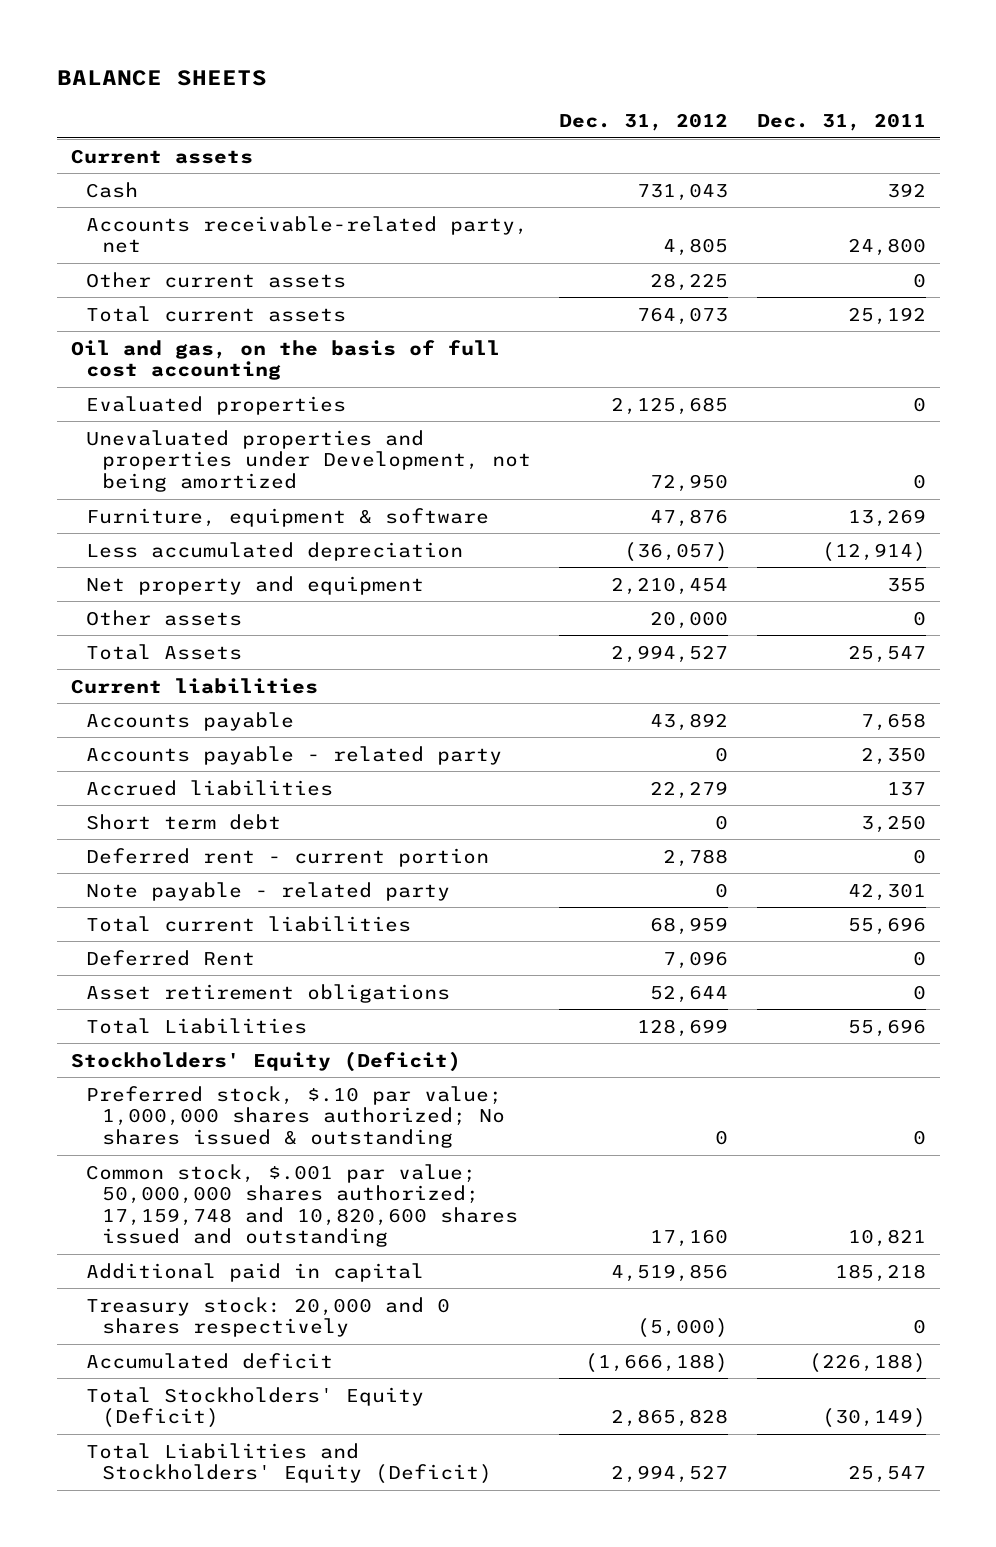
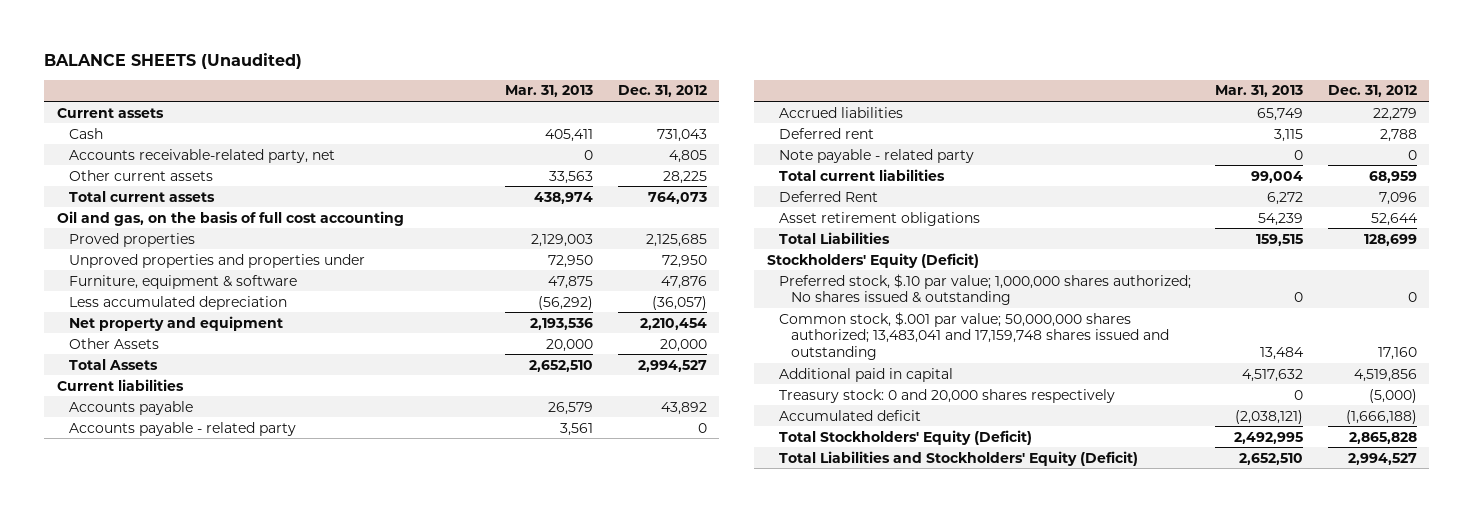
[56,70,267,87] BALANCE SHEETS -> [44,52,303,69] BALANCE SHEETS (Unaudited)
[756,113,926,132] Dec. 31, 2011 -> none
none -> [505,85,594,98] Mar. 31, 2013
[86,395,347,415] Evaluated properties -> [68,232,195,247] Proved properties
[86,429,531,492] Unevaluated properties and properties under Development, not being amortized -> [68,253,365,268] Unproved properties and properties under
[86,609,243,626] Other assets -> [68,337,159,349] Other Assets
[86,813,282,830] Short term debt -> none
[86,847,490,867] Deferred rent - current portion -> [778,127,874,139] Deferred rent
[86,1163,518,1248] Common stock, $.001 par value; 50,000,000 shares authorized; 17,159,748 and 10,820,600 shares issued and outstanding -> [778,311,1169,361] Common stock, $.001 par value; 50,000,000 shares authorized; 13,483,041 and 17,159,748 shares issued and outstanding
[86,1296,451,1338] Treasury stock: 20,000 and 0 shares respectively -> [778,388,1115,403] Treasury stock: 0 and 20,000 shares respectively

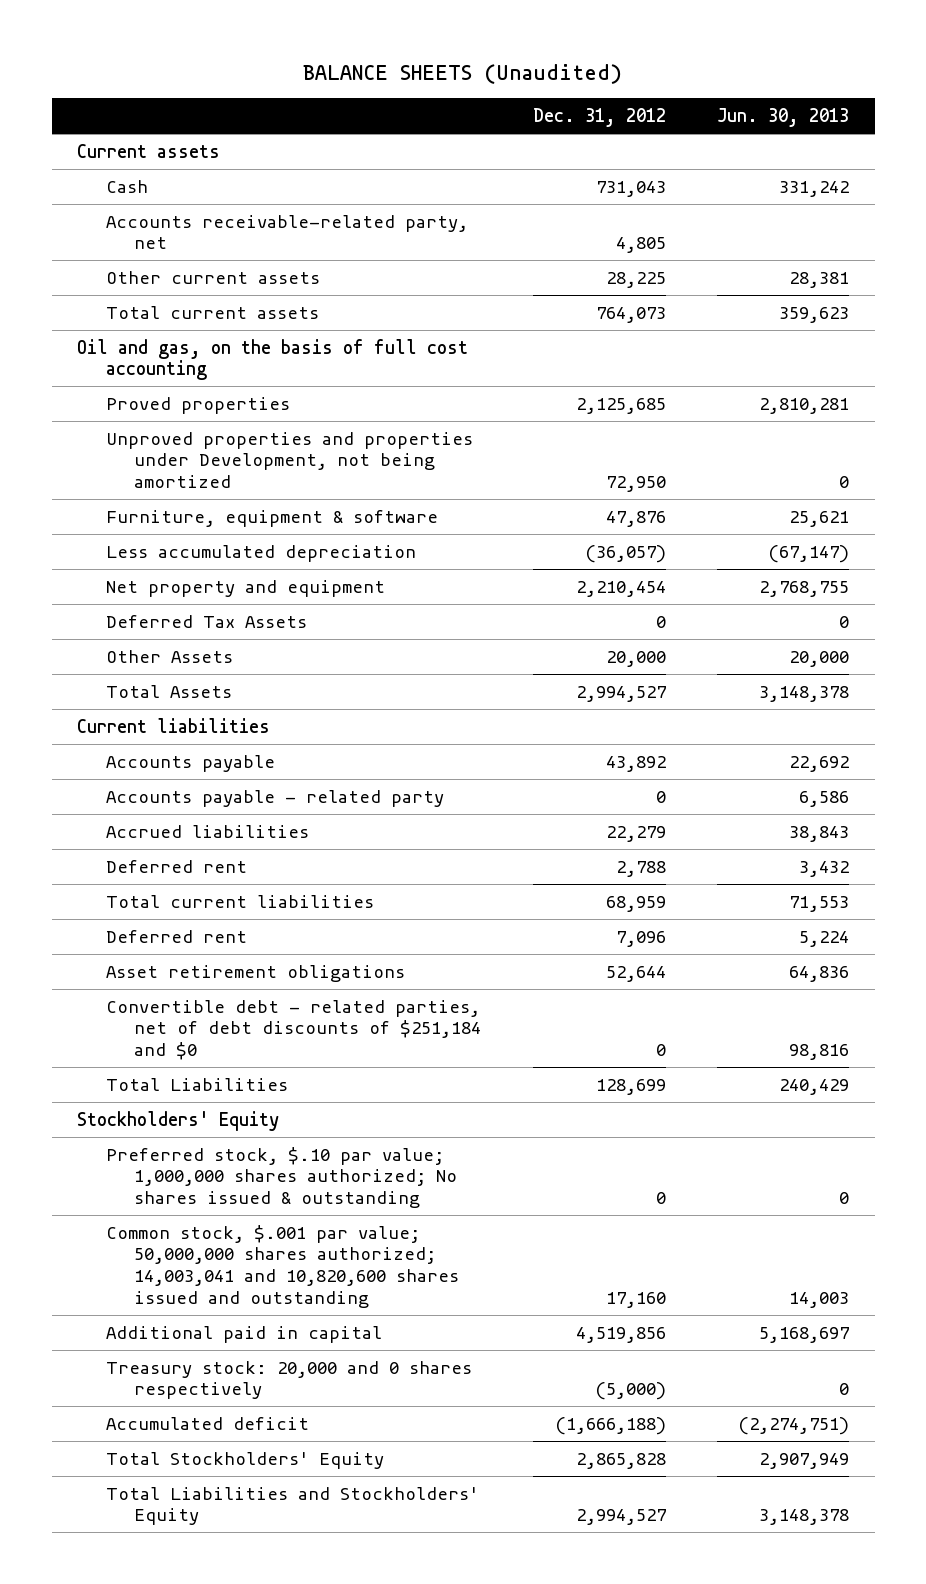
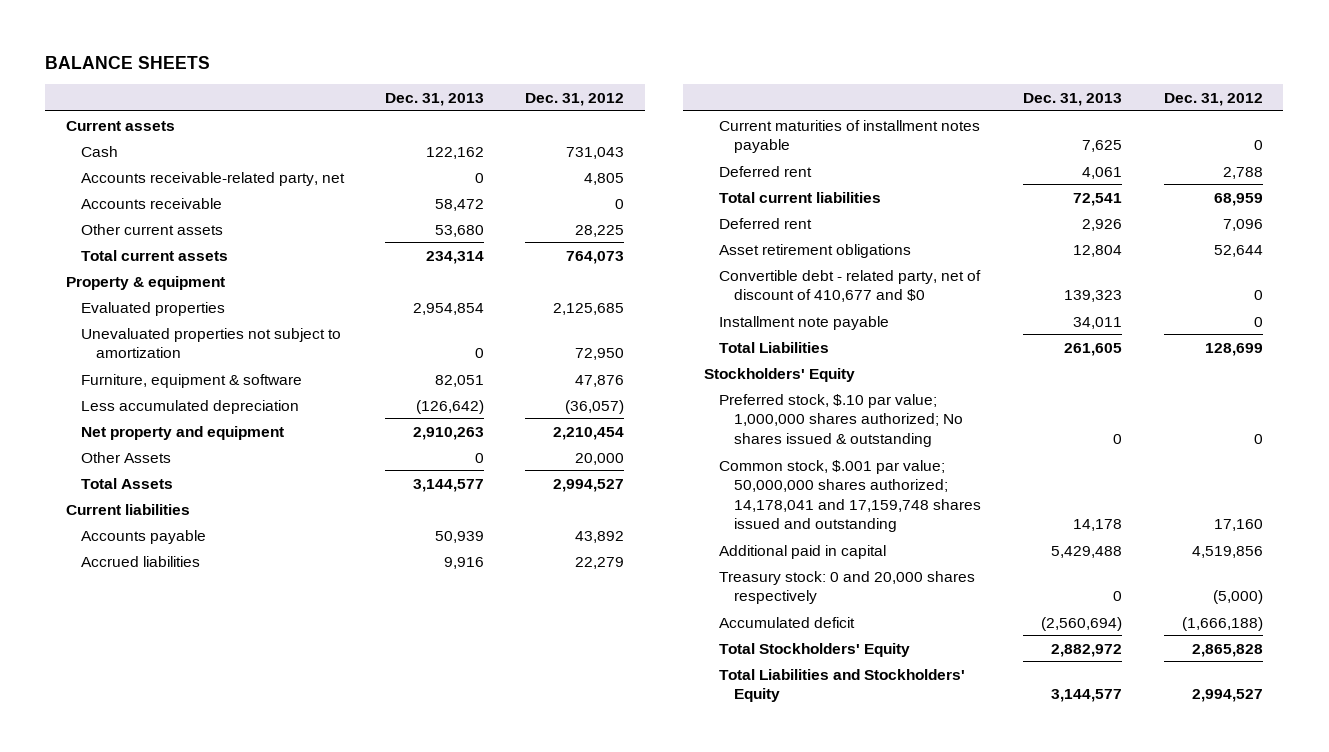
[303,64,623,85] BALANCE SHEETS (Unaudited) -> [45,55,211,69] BALANCE SHEETS
[717,108,850,128] Jun. 30, 2013 -> none
none -> [385,92,485,106] Dec. 31, 2013
none -> [80,197,222,209] Accounts receivable
[77,338,469,381] Oil and gas, on the basis of full cost accounting -> none
none -> [65,275,225,290] Property & equipment
[105,396,290,414] Proved properties -> [80,301,225,316] Evaluated properties
[105,431,473,488] Unproved properties and properties under Development, not being amortized -> [80,327,341,359] Unevaluated properties not subject to amortization
[105,614,307,628] Deferred Tax Assets -> none
[105,789,444,807] Accounts payable - related party -> none
none -> [719,119,981,154] Current maturities of installment notes payable
[105,999,482,1060] Convertible debt - related parties, net of debt discounts of $251,184 and $0 -> [719,269,982,303] Convertible debt - related party, net of discount of 410,677 and $0
none -> [719,315,890,330] Installment note payable
[105,1224,460,1308] Common stock, $.001 par value; 50,000,000 shares authorized; 14,003,041 and 10,820,600 shares issued and outstanding -> [719,459,982,533] Common stock, $.001 par value; 50,000,000 shares authorized; 14,178,041 and 17,159,748 shares issued and outstanding
[105,1360,472,1400] Treasury stock: 20,000 and 0 shares respectively -> [719,570,976,605] Treasury stock: 0 and 20,000 shares respectively

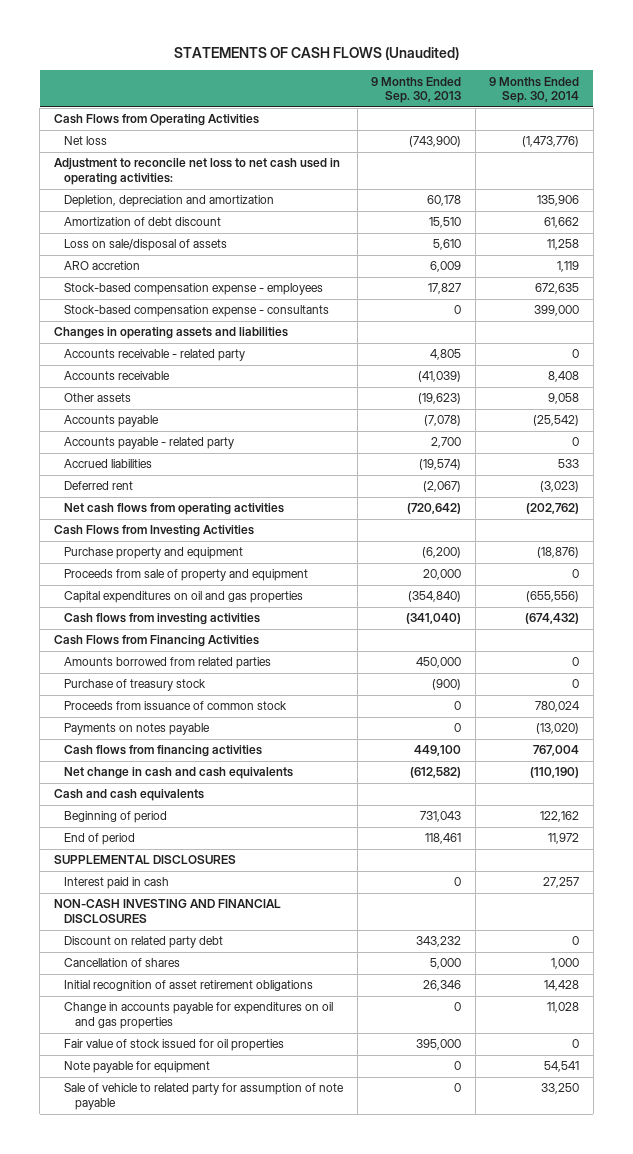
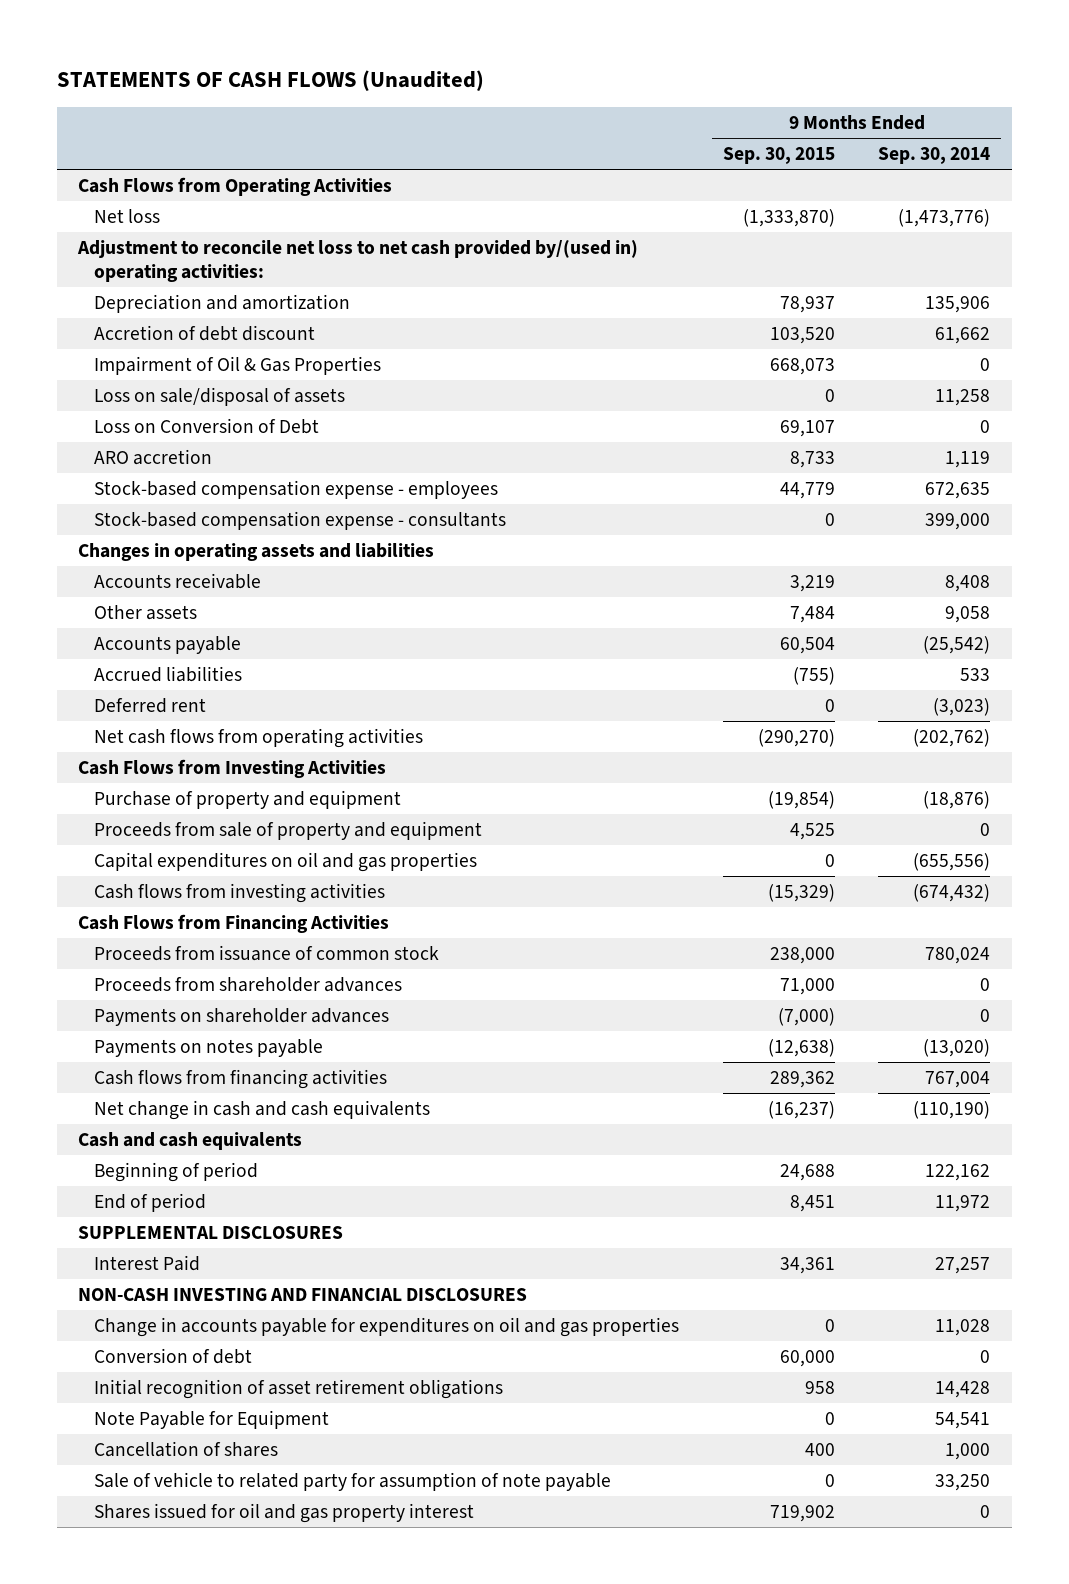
[371,76,462,104] 9 Months Ended Sep. 30, 2013 -> none
none -> [722,147,835,165] Sep. 30, 2015
[53,158,340,185] Adjustment to reconcile net loss to net cash used in operating activities: -> [77,240,639,283] Adjustment to reconcile net loss to net cash provided by/(used in) operating activities:
[64,195,275,208] Depletion, depreciation and amortization -> [94,294,351,314] Depreciation and amortization
[64,217,222,227] Amortization of debt discount -> [94,325,316,342] Accretion of debt discount
none -> [94,356,382,376] Impairment of Oil & Gas Properties
none -> [94,418,320,435] Loss on Conversion of Debt
[64,349,246,362] Accounts receivable - related party -> none
[64,437,235,450] Accounts payable - related party -> none
[64,547,244,560] Purchase property and equipment -> [94,790,402,810] Purchase of property and equipment
[64,657,272,670] Amounts borrowed from related parties -> none
[64,679,207,692] Purchase of treasury stock -> none
none -> [94,977,403,993] Proceeds from shareholder advances
none -> [94,1008,390,1027] Payments on shareholder advances
[64,877,170,890] Interest paid in cash -> [94,1255,201,1272] Interest Paid
[64,936,224,949] Discount on related party debt -> none
[64,1039,285,1052] Fair value of stock issued for oil properties -> none
none -> [94,1348,253,1365] Conversion of debt
[64,980,314,992] Initial recognition of asset retirement obligations -> [94,1379,504,1400] Initial recognition of asset retirement obligations
[64,1061,211,1074] Note payable for equipment -> [94,1410,330,1430] Note Payable for Equipment
[64,958,181,968] Cancellation of shares -> [94,1441,279,1458] Cancellation of shares
none -> [94,1503,475,1524] Shares issued for oil and gas property interest

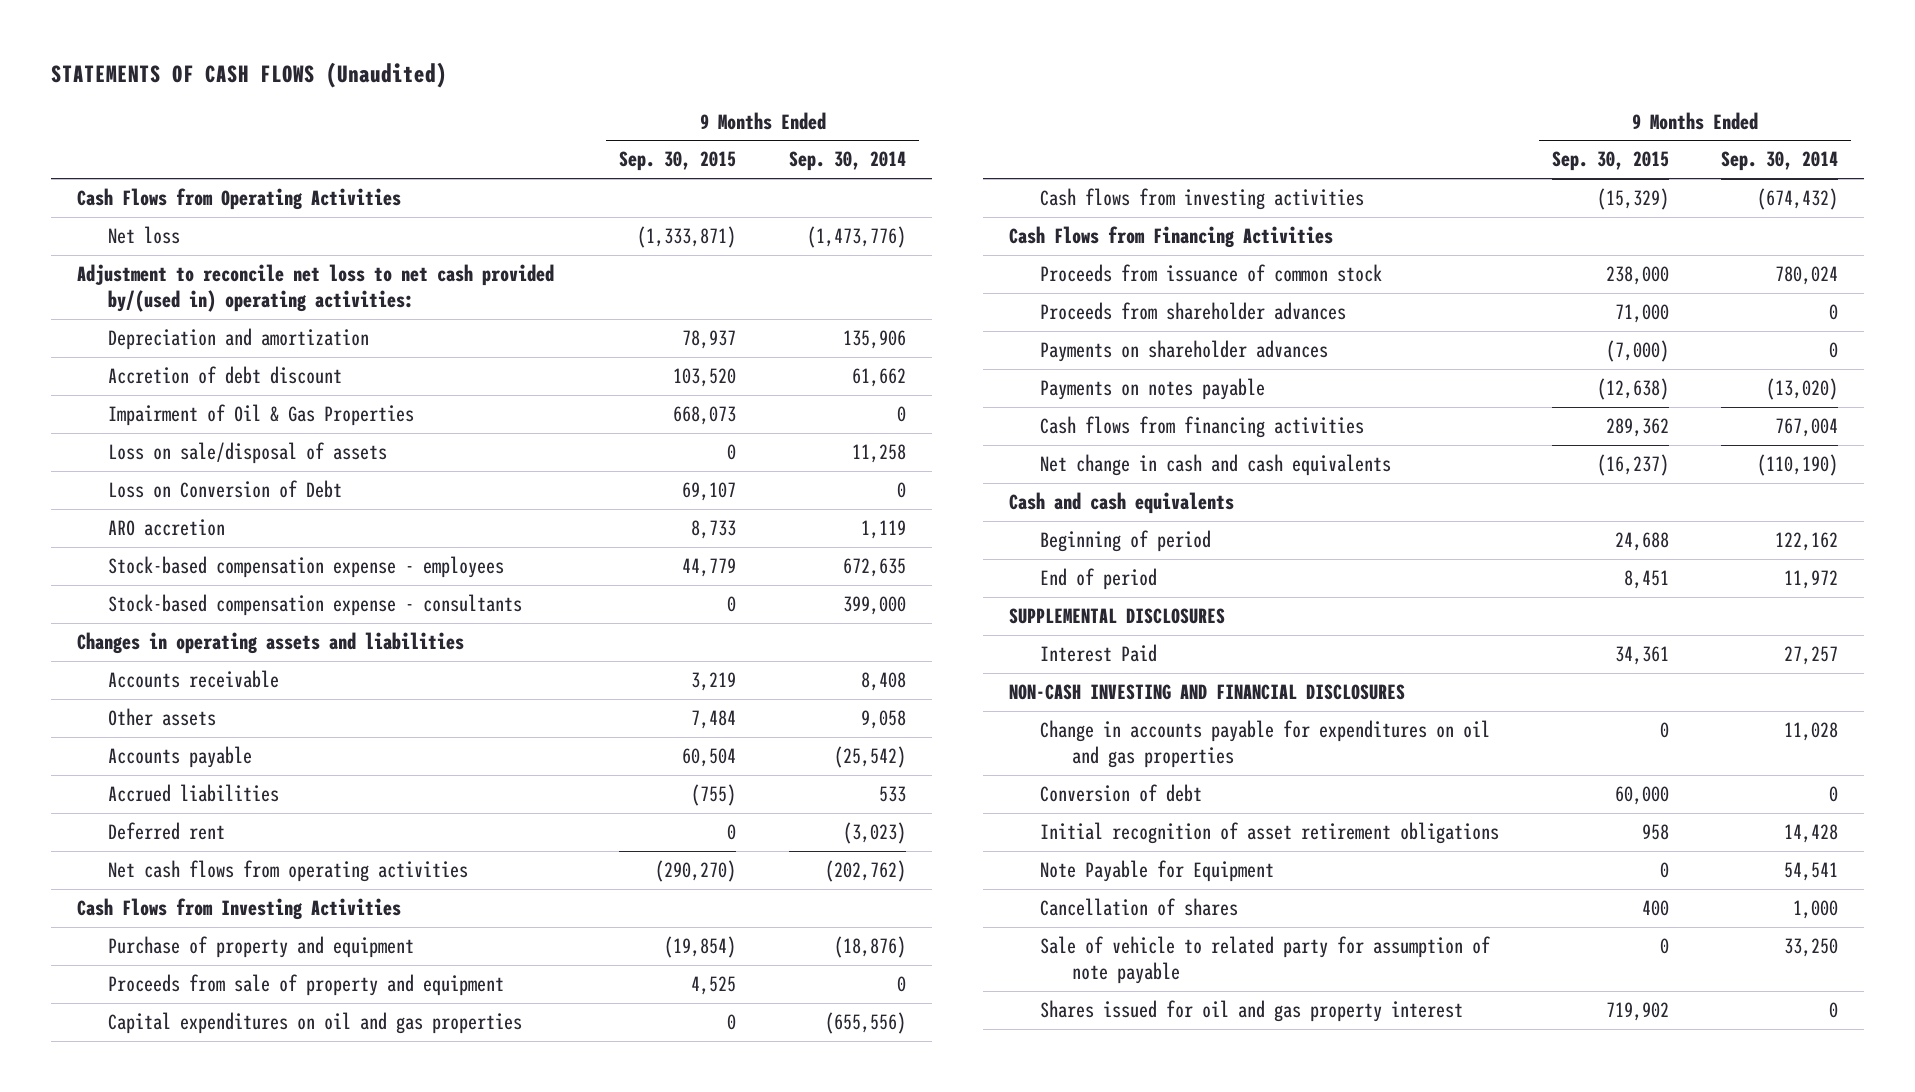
[742,209,835,228] (1,333,870) -> [637,225,737,248] (1,333,871)

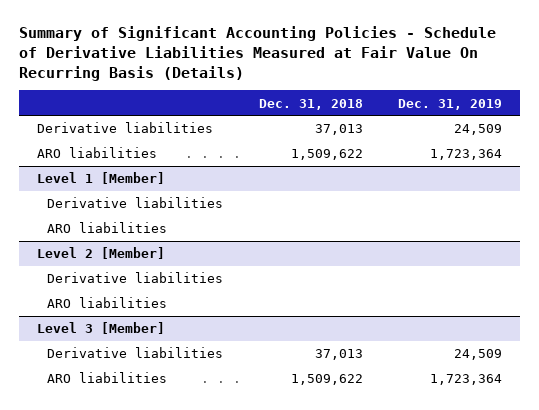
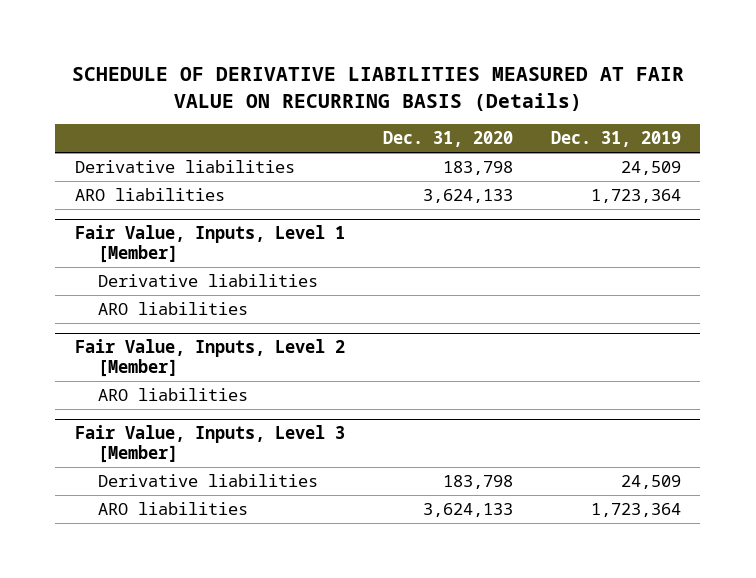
[18,26,496,81] Summary of Significant Accounting Policies - Schedule of Derivative Liabilities Measured at Fair Value On Recurring Basis (Details) -> [71,67,684,111] SCHEDULE OF DERIVATIVE LIABILITIES MEASURED AT FAIR VALUE ON RECURRING BASIS (Details)
[258,98,363,110] Dec. 31, 2018 -> none
none -> [382,131,513,148] Dec. 31, 2020
[36,172,165,185] Level 1 [Member] -> [74,225,345,264] Fair Value, Inputs, Level 1 [Member]
[46,272,223,284] Derivative liabilities -> none
[36,247,165,260] Level 2 [Member] -> [74,339,345,378] Fair Value, Inputs, Level 2 [Member]
[36,322,165,335] Level 3 [Member] -> [74,425,345,464] Fair Value, Inputs, Level 3 [Member]

